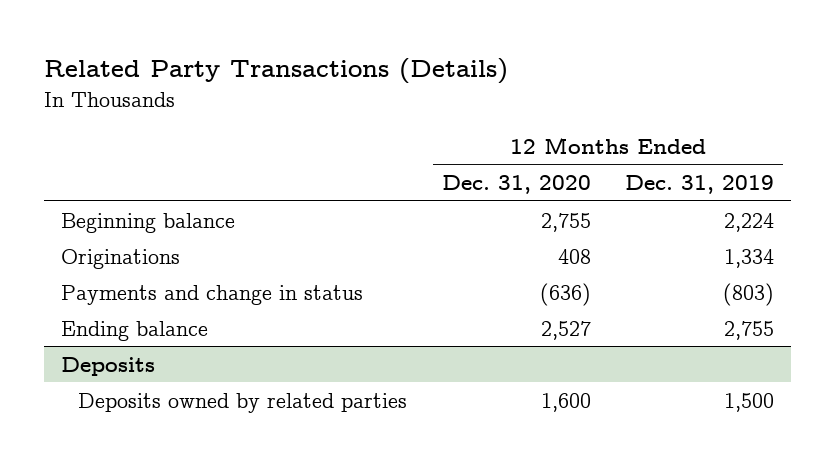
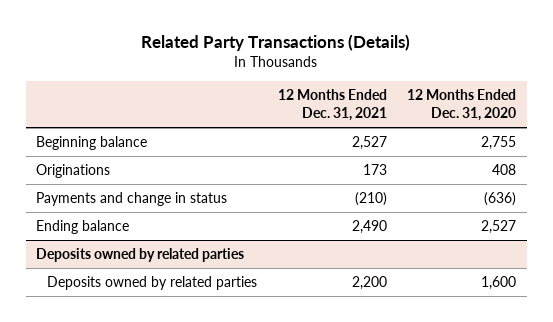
[624,175,774,195] Dec. 31, 2019 -> none
none -> [277,89,387,122] 12 Months Ended Dec. 31, 2021
[60,356,155,376] Deposits -> [36,247,245,262] Deposits owned by related parties

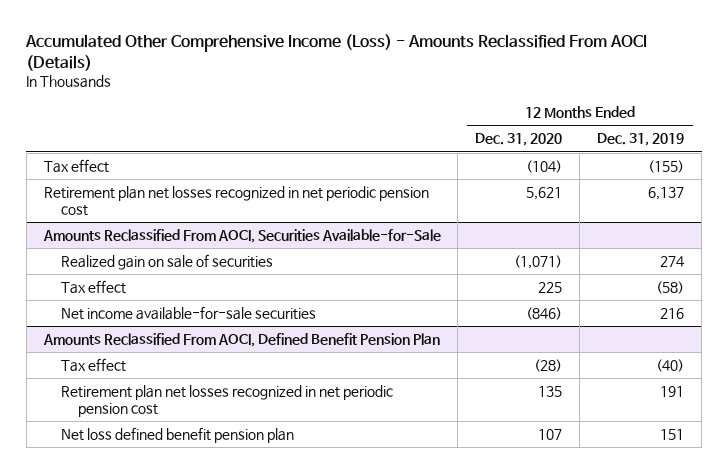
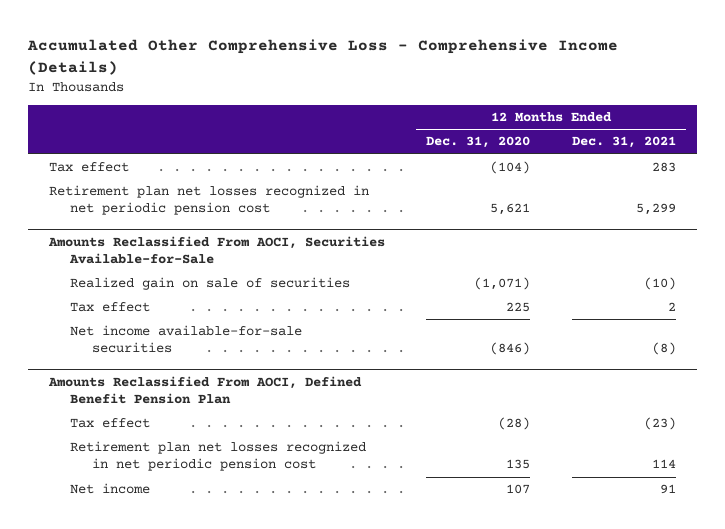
[25,33,648,71] Accumulated Other Comprehensive Income (Loss) - Amounts Reclassified From AOCI (Details) -> [26,38,618,75] Accumulated Other Comprehensive Loss - Comprehensive Income (Details)
[597,133,685,147] Dec. 31, 2019 -> none
none -> [571,136,676,149] Dec. 31, 2021
[60,426,294,443] Net loss defined benefit pension plan -> [70,483,151,495] Net income

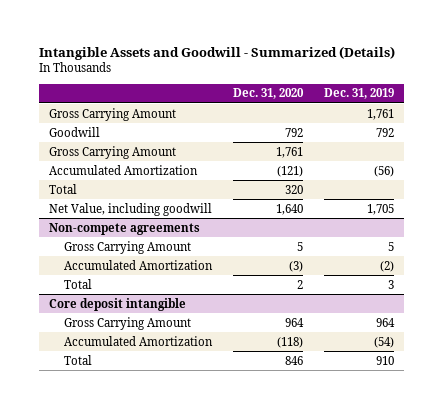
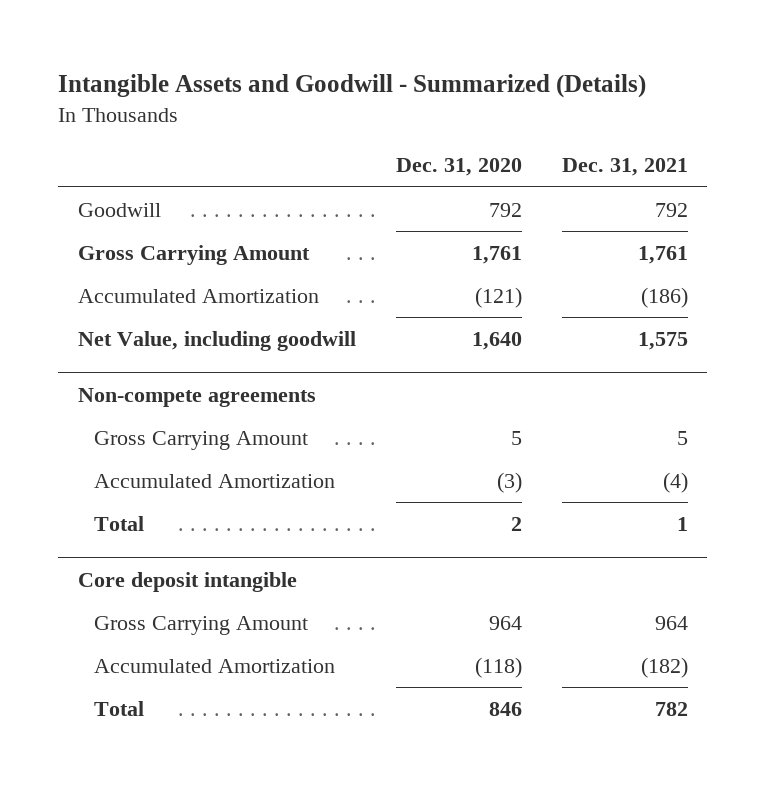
[323,88,394,100] Dec. 31, 2019 -> none
none -> [561,158,688,177] Dec. 31, 2021
[49,107,177,121] Gross Carrying Amount -> none
[49,183,78,194] Total -> none

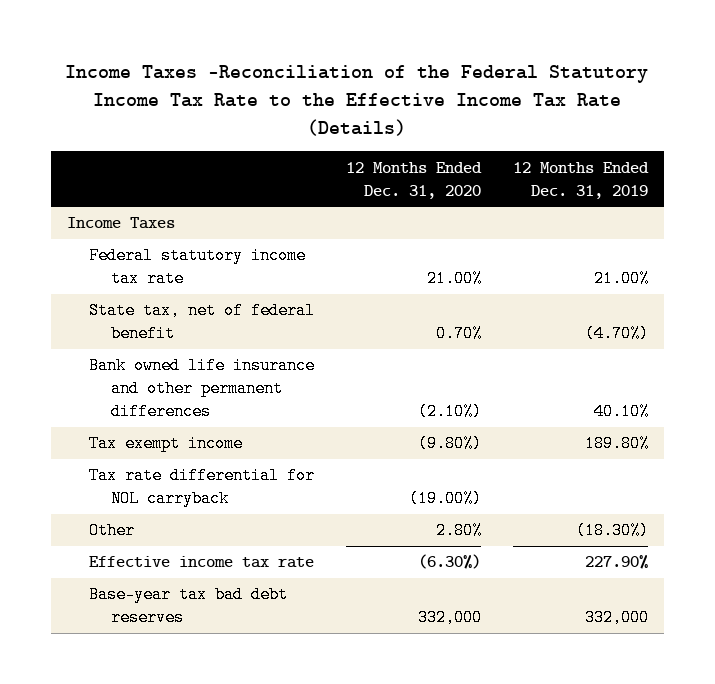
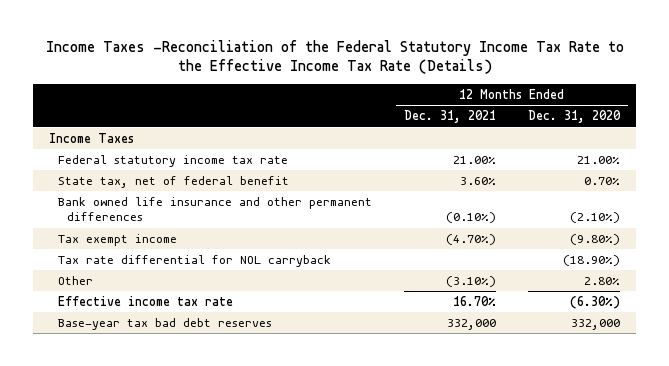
[513,161,650,199] 12 Months Ended Dec. 31, 2019 -> none
none -> [404,110,497,124] Dec. 31, 2021
[409,490,483,508] (19.00%) -> [563,255,621,267] (18.90%)

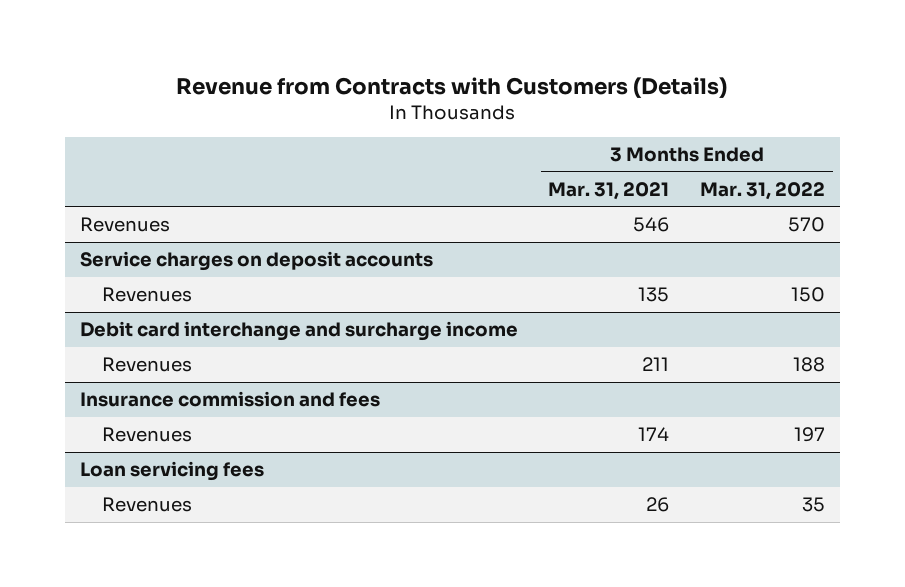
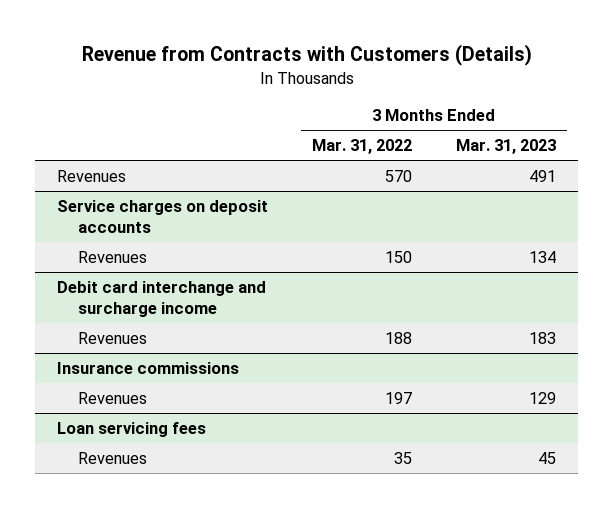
[548,181,670,200] Mar. 31, 2021 -> none
none -> [456,139,557,155] Mar. 31, 2023
[79,391,380,408] Insurance commission and fees -> [57,361,240,374] Insurance commissions

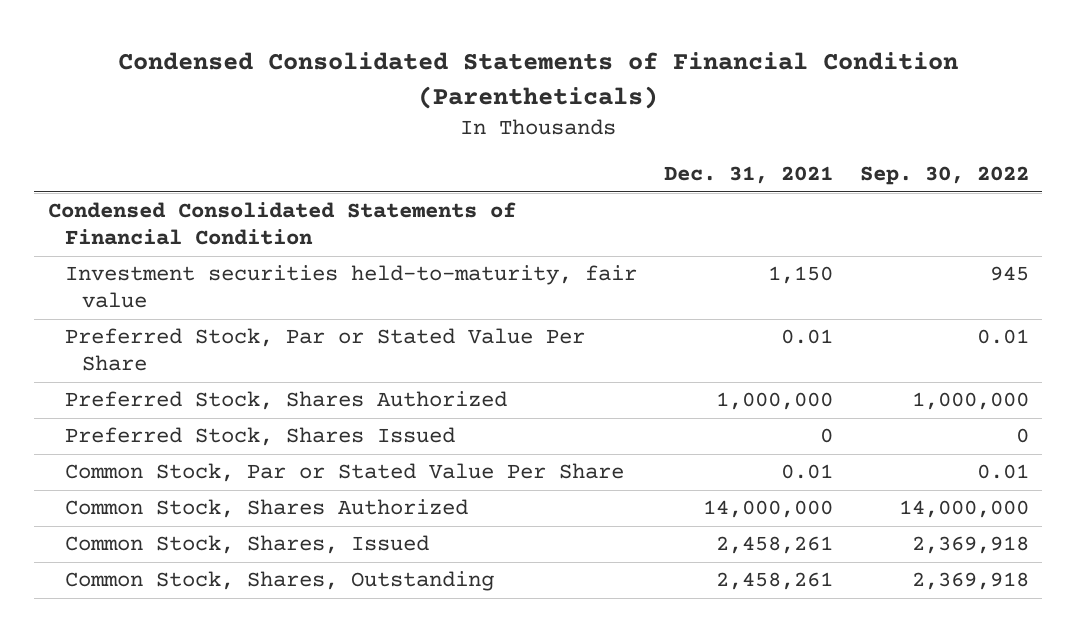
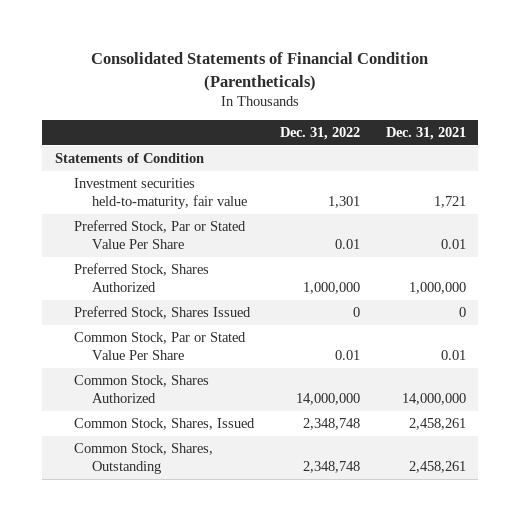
[118,51,959,109] Condensed Consolidated Statements of Financial Condition (Parentheticals) -> [91,52,429,91] Consolidated Statements of Financial Condition (Parentheticals)
[859,166,1029,186] Sep. 30, 2022 -> none
none -> [279,126,360,140] Dec. 31, 2022
[47,202,516,246] Condensed Consolidated Statements of Financial Condition -> [55,152,205,163] Statements of Condition
[767,266,833,285] 1,150 -> [433,196,466,209] 1,721

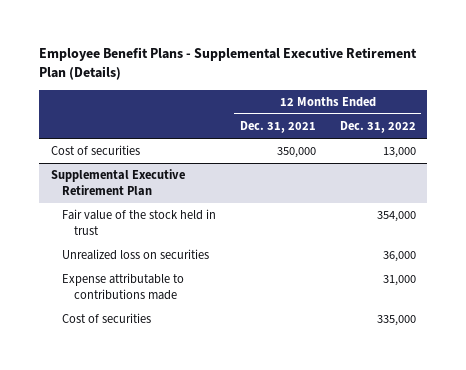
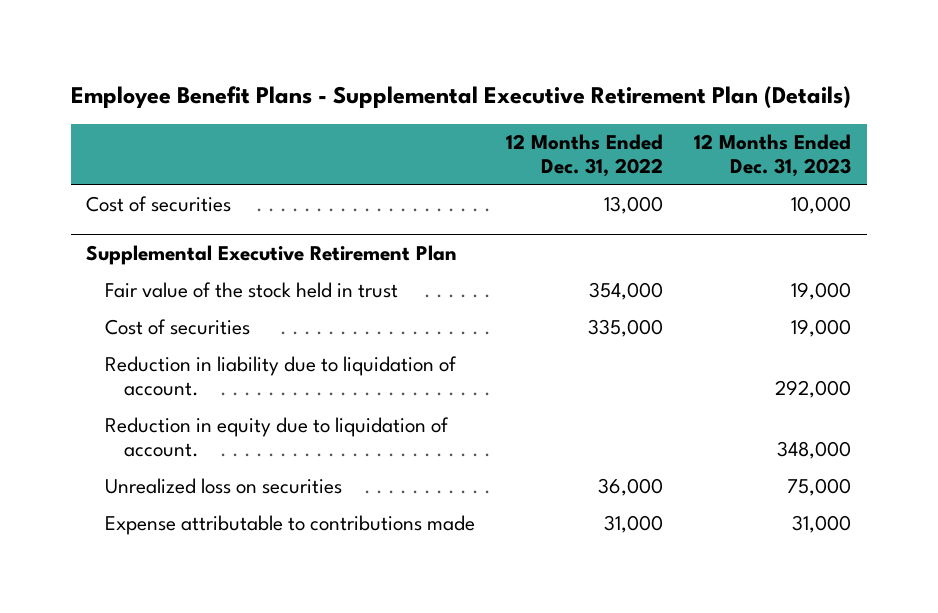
[239,121,316,134] Dec. 31, 2021 -> none
none -> [694,134,852,178] 12 Months Ended Dec. 31, 2023
[62,313,152,324] Cost of securities -> [105,319,251,336] Cost of securities
none -> [105,356,458,397] Reduction in liability due to liquidation of account.
none -> [105,417,450,458] Reduction in equity due to liquidation of account.

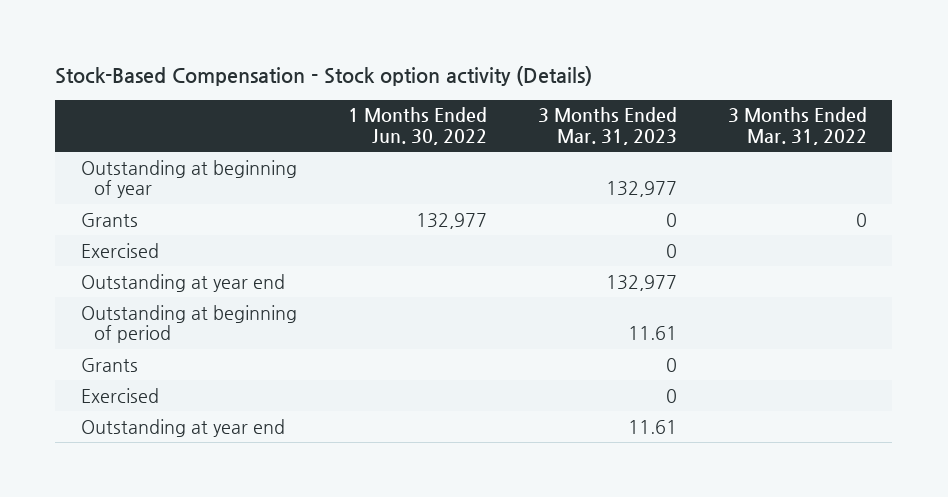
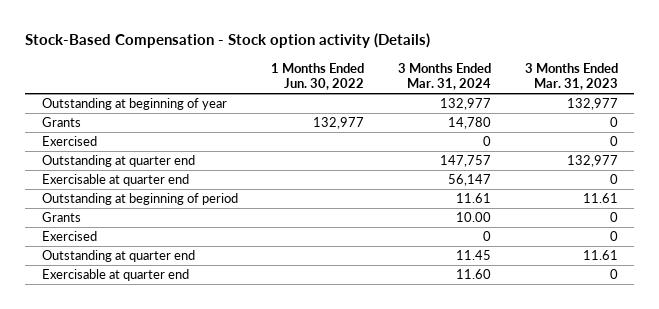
[727,107,867,145] 3 Months Ended Mar. 31, 2022 -> none
none -> [397,62,491,91] 3 Months Ended Mar. 31, 2024
[80,273,285,292] Outstanding at year end -> [41,155,195,168] Outstanding at quarter end
none -> [41,174,189,187] Exercisable at quarter end
[80,418,285,437] Outstanding at year end -> [41,250,195,263] Outstanding at quarter end
none -> [41,269,189,282] Exercisable at quarter end

